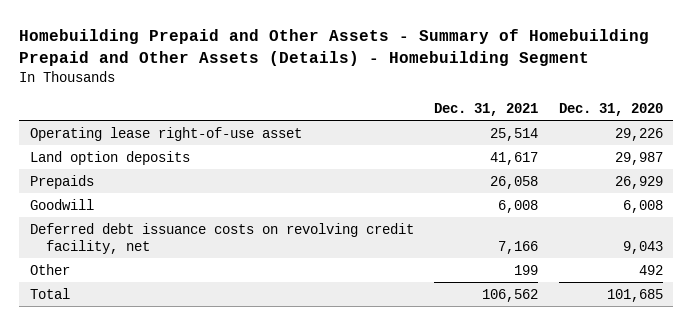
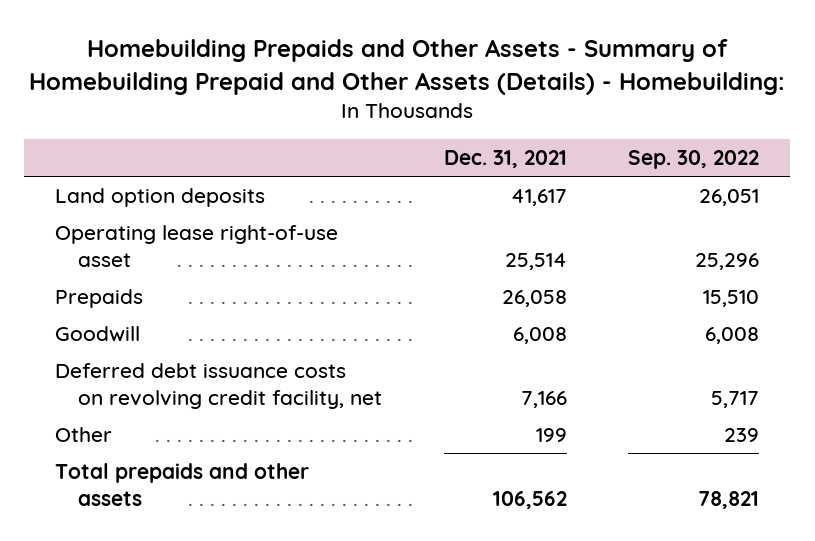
[19,29,650,67] Homebuilding Prepaid and Other Assets - Summary of Homebuilding Prepaid and Other Assets (Details) - Homebuilding Segment -> [29,39,786,95] Homebuilding Prepaids and Other Assets - Summary of Homebuilding Prepaid and Other Assets (Details) - Homebuilding:
[559,102,664,116] Dec. 31, 2020 -> none
none -> [628,150,760,170] Sep. 30, 2022
[29,126,302,141] Operating lease right-of-use asset -> [55,225,339,268] Operating lease right-of-use asset
[29,287,70,299] Total -> [55,463,310,507] Total prepaids and other assets

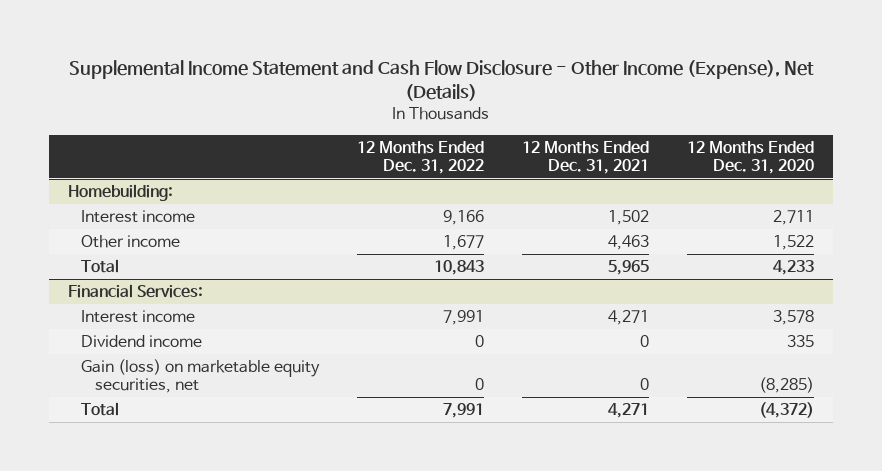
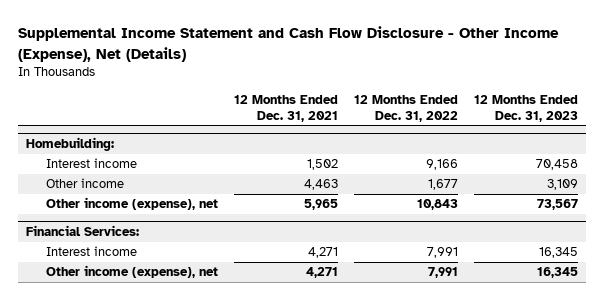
[687,140,815,175] 12 Months Ended Dec. 31, 2020 -> none
none -> [474,94,579,122] 12 Months Ended Dec. 31, 2023
[81,259,120,274] Total -> [45,197,218,211] Other income (expense), net
[81,335,203,348] Dividend income -> none
[81,359,321,394] Gain (loss) on marketable equity securities, net -> none
[81,402,120,417] Total -> [45,265,218,279] Other income (expense), net

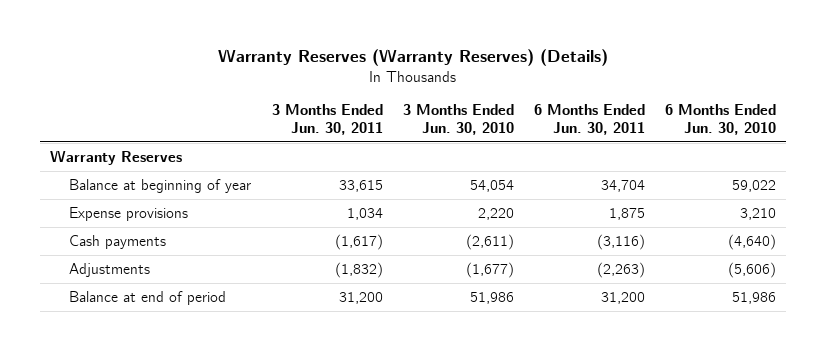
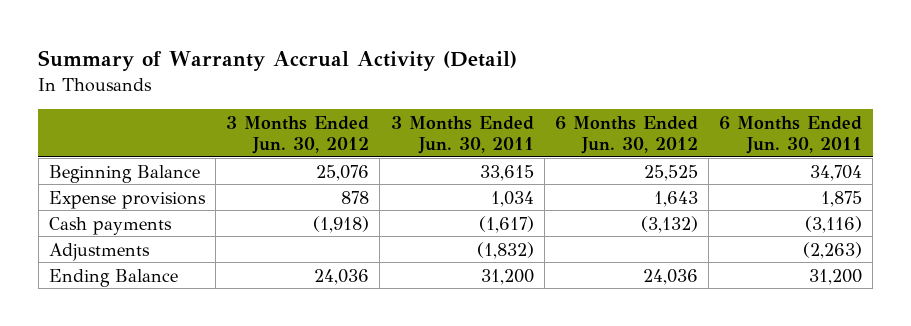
[218,49,609,67] Warranty Reserves (Warranty Reserves) (Details) -> [38,50,518,72] Summary of Warranty Accrual Activity (Detail)
[402,103,514,136] 3 Months Ended Jun. 30, 2010 -> none
[665,103,777,136] 6 Months Ended Jun. 30, 2010 -> none
none -> [226,115,370,154] 3 Months Ended Jun. 30, 2012
none -> [554,115,698,154] 6 Months Ended Jun. 30, 2012
[50,149,183,165] Warranty Reserves -> none
[69,178,252,193] Balance at beginning of year -> [48,164,200,183] Beginning Balance
[69,290,227,305] Balance at end of period -> [48,268,178,287] Ending Balance

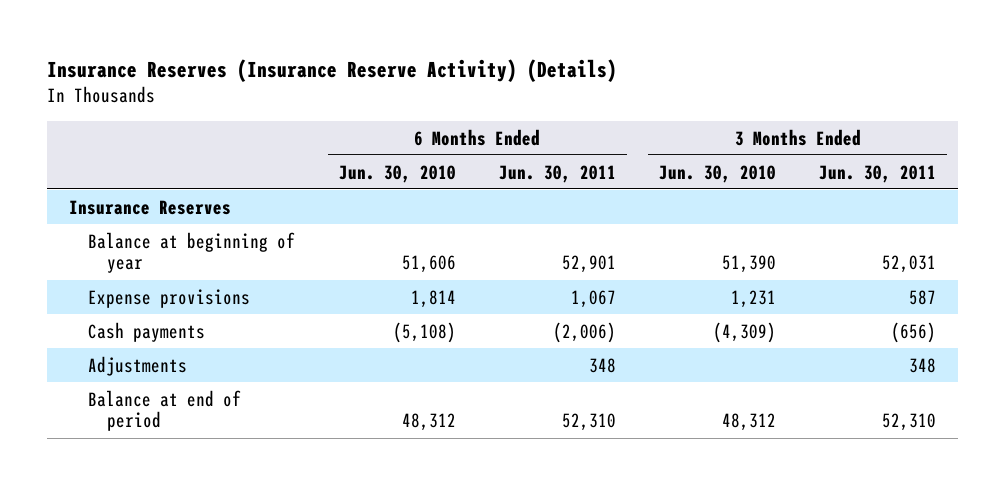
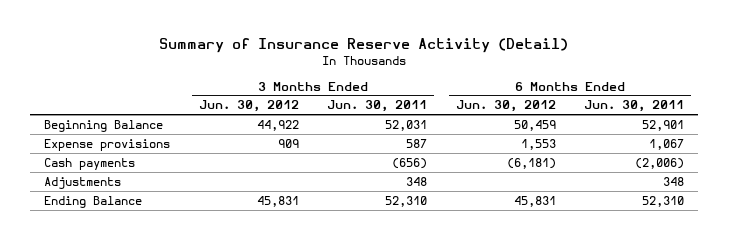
[47,58,618,82] Insurance Reserves (Insurance Reserve Activity) (Details) -> [159,37,569,53] Summary of Insurance Reserve Activity (Detail)
[338,164,456,183] Jun. 30, 2010 -> none
[659,164,777,183] Jun. 30, 2010 -> none
none -> [198,100,299,113] Jun. 30, 2012
none -> [455,100,556,113] Jun. 30, 2012
[69,199,232,215] Insurance Reserves -> none
[88,231,296,274] Balance at beginning of year -> [44,119,164,132] Beginning Balance
[88,389,242,432] Balance at end of period -> [44,195,143,208] Ending Balance

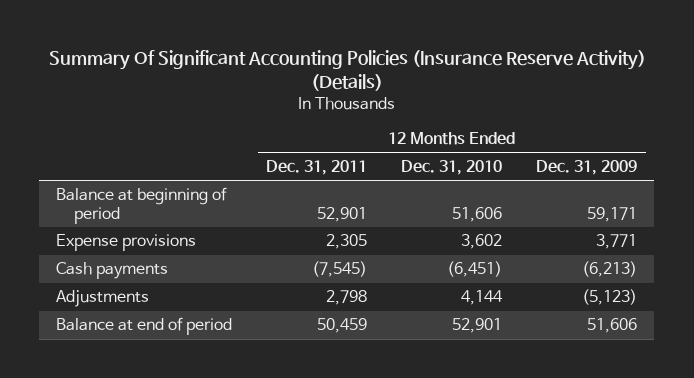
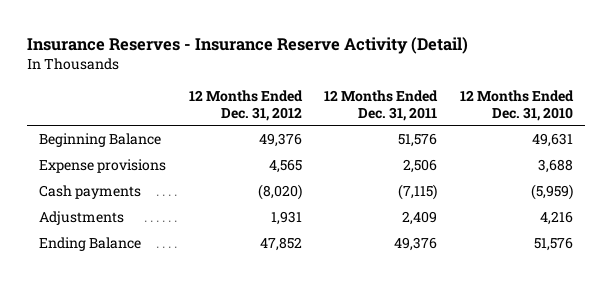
[48,49,646,91] Summary Of Significant Accounting Policies (Insurance Reserve Activity) (Details) -> [27,36,469,54] Insurance Reserves - Insurance Reserve Activity (Detail)
[536,159,638,175] Dec. 31, 2009 -> none
none -> [188,90,303,121] 12 Months Ended Dec. 31, 2012
[56,317,233,336] Balance at end of period -> none
[56,187,228,224] Balance at beginning of period -> [38,133,161,148] Beginning Balance
[317,206,368,222] 52,901 -> [398,133,438,148] 51,576
[452,206,503,222] 51,606 -> [532,133,574,148] 49,631
[326,234,368,250] 2,305 -> [403,159,438,174] 2,506
[461,234,503,250] 3,602 -> [538,159,574,174] 3,688
[312,261,368,278] (7,545) -> [398,184,438,201] (7,115)
[447,261,503,278] (6,451) -> [531,184,574,201] (5,959)
[326,290,368,306] 2,798 -> [402,211,438,226] 2,409
[461,290,504,306] 4,144 -> [540,211,574,226] 4,216
none -> [38,237,141,252] Ending Balance

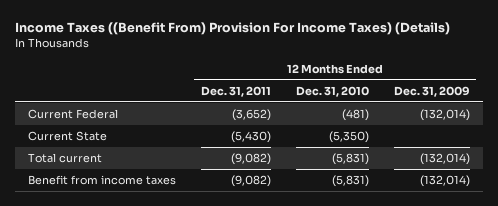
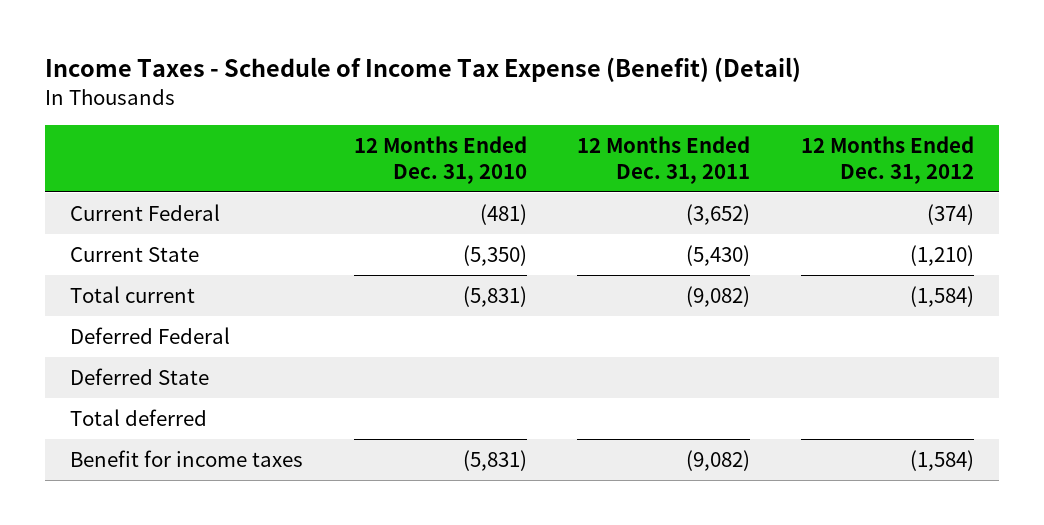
[15,22,451,36] Income Taxes ((Benefit From) Provision For Income Taxes) (Details) -> [45,56,802,82] Income Taxes - Schedule of Income Tax Expense (Benefit) (Detail)
[393,85,470,97] Dec. 31, 2009 -> none
none -> [800,135,974,184] 12 Months Ended Dec. 31, 2012
none -> [70,326,231,344] Deferred Federal
none -> [70,367,210,385] Deferred State
none -> [70,408,208,426] Total deferred
[27,174,176,185] Benefit from income taxes -> [70,449,304,467] Benefit for income taxes

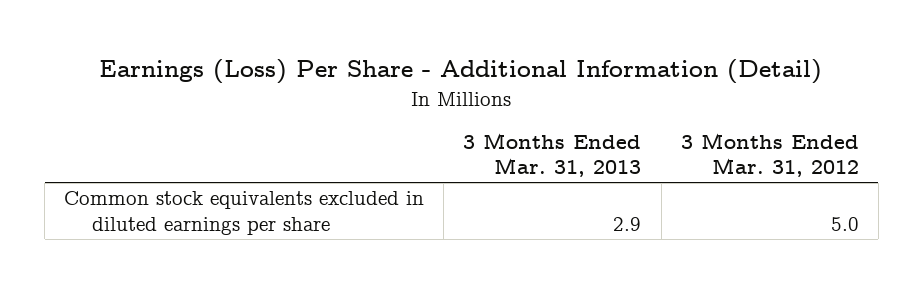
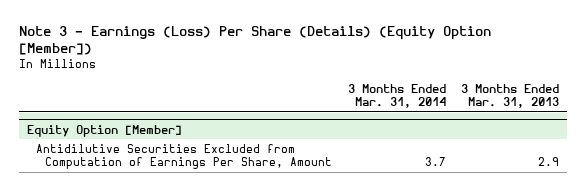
[99,59,823,85] Earnings (Loss) Per Share - Additional Information (Detail) -> [19,26,492,56] Note 3 - Earnings (Loss) Per Share (Details) (Equity Option [Member])
[680,133,859,178] 3 Months Ended Mar. 31, 2012 -> none
none -> [347,83,446,109] 3 Months Ended Mar. 31, 2014
none -> [26,124,182,137] Equity Option [Member]
[64,191,425,235] Common stock equivalents excluded in diluted earnings per share -> [35,143,332,170] Antidilutive Securities Excluded from Computation of Earnings Per Share, Amount

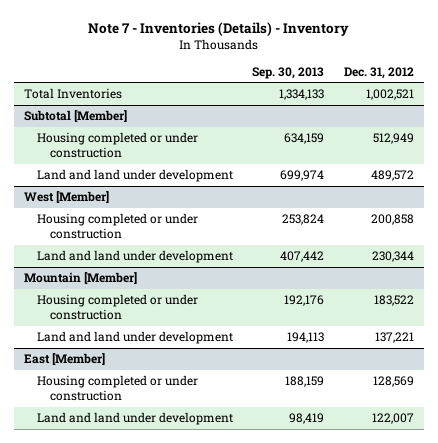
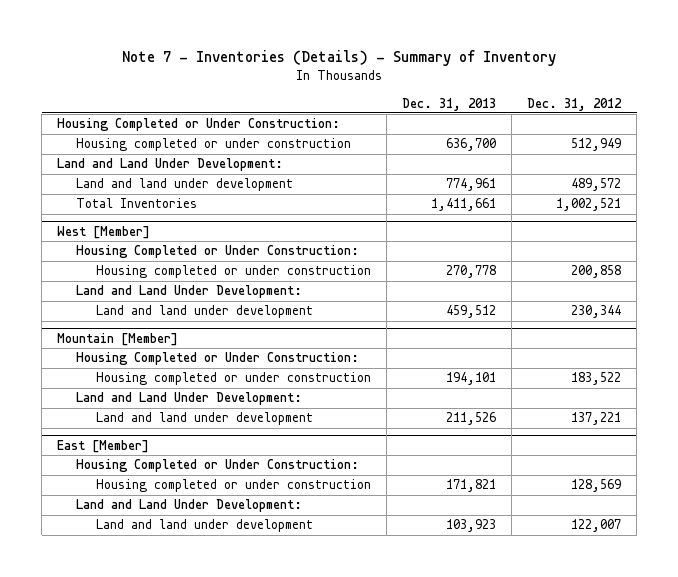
[88,21,350,36] Note 7 - Inventories (Details) - Inventory -> [122,50,557,67] Note 7 - Inventories (Details) - Summary of Inventory
[252,66,325,79] Sep. 30, 2013 -> none
none -> [401,97,496,111] Dec. 31, 2013
[24,110,128,123] Subtotal [Member] -> none
none -> [57,118,341,132] Housing Completed or Under Construction:
none -> [57,158,284,172] Land and Land Under Development:
[24,88,123,100] Total Inventories -> [76,198,198,209] Total Inventories
none -> [76,245,360,259] Housing Completed or Under Construction:
none -> [76,285,303,299] Land and Land Under Development:
none -> [76,352,360,366] Housing Completed or Under Construction:
none -> [76,392,303,406] Land and Land Under Development:
none -> [76,459,360,473] Housing Completed or Under Construction:
none -> [76,499,303,513] Land and Land Under Development:

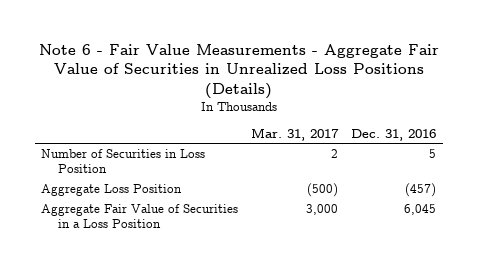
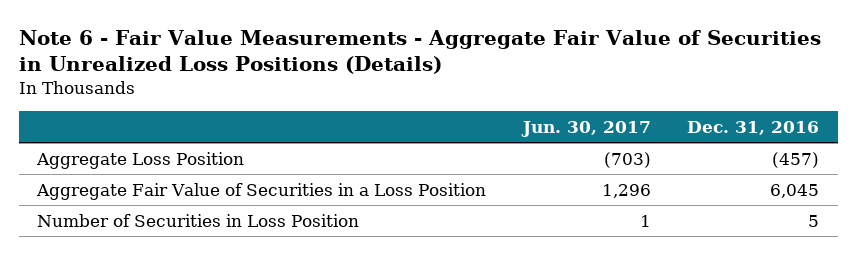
[251,127,340,141] Mar. 31, 2017 -> none
none -> [520,120,651,137] Jun. 30, 2017
[41,149,206,174] Number of Securities in Loss Position -> [37,213,360,227] Number of Securities in Loss Position

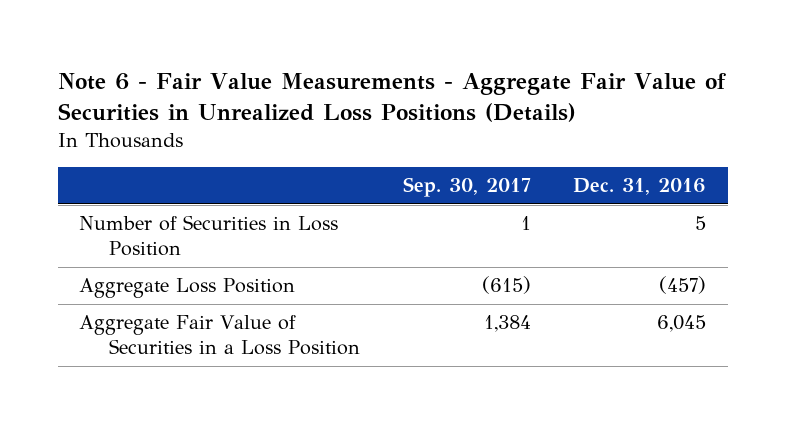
[520,120,651,137] Jun. 30, 2017 -> none
none -> [402,177,531,198] Sep. 30, 2017
[37,213,360,227] Number of Securities in Loss Position -> [79,215,339,257] Number of Securities in Loss Position

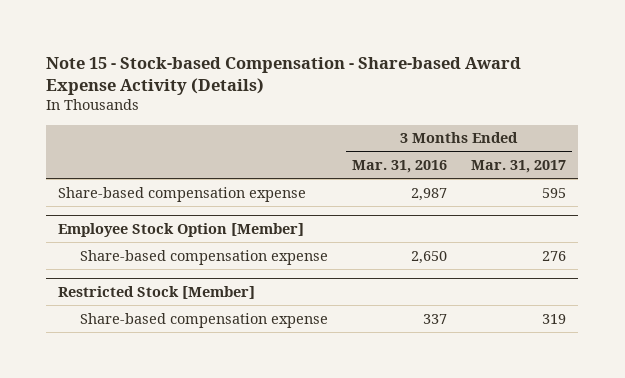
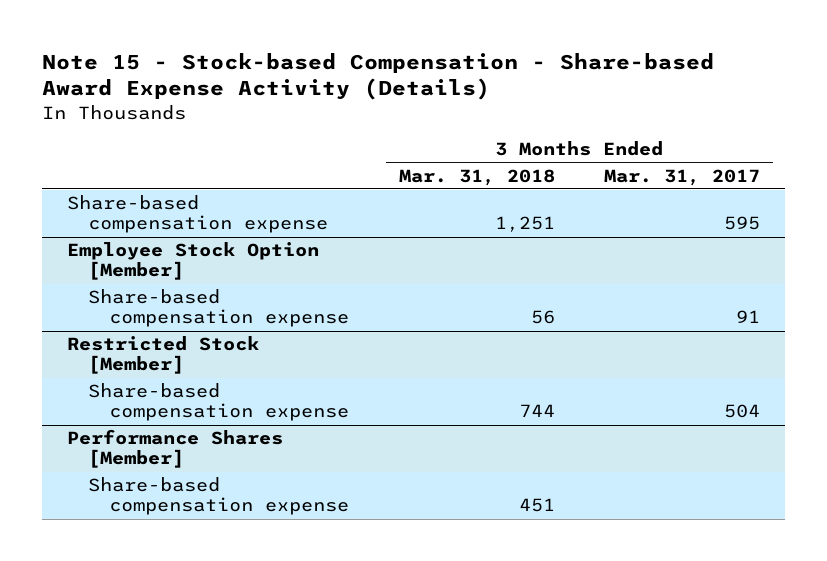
[352,160,448,174] Mar. 31, 2016 -> none
none -> [398,168,555,186] Mar. 31, 2018
[542,250,567,261] 276 -> [736,310,761,324] 91
[542,313,567,324] 319 -> [724,404,761,419] 504
none -> [66,429,283,469] Performance Shares [Member]
none -> [87,477,349,516] Share-based compensation expense

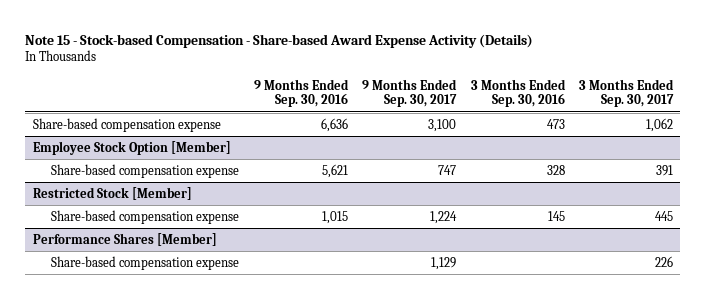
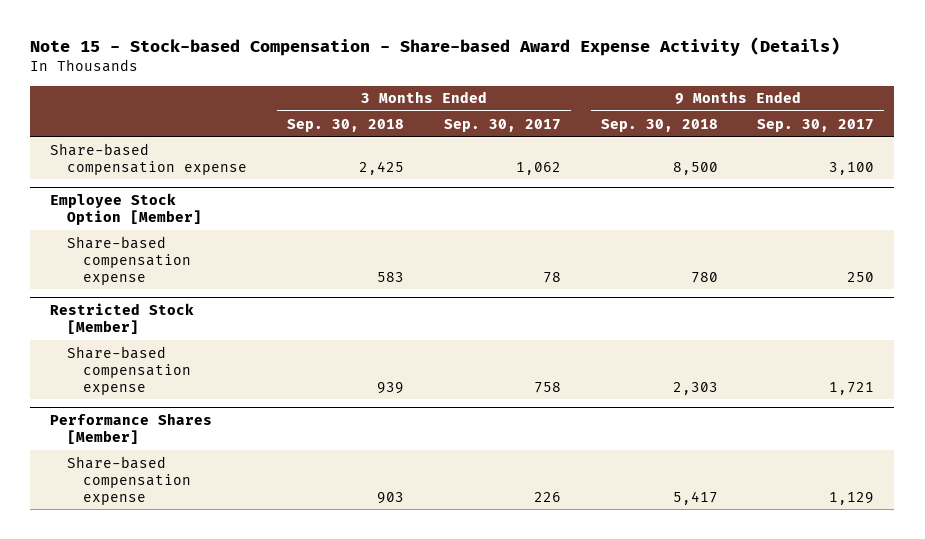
[253,78,349,108] 9 Months Ended Sep. 30, 2016 -> none
[470,78,566,108] 3 Months Ended Sep. 30, 2016 -> none
none -> [286,118,404,132] Sep. 30, 2018
none -> [600,118,718,132] Sep. 30, 2018
[438,164,457,175] 747 -> [847,271,875,282] 250
[656,164,674,176] 391 -> [542,271,561,283] 78
[430,210,458,224] 1,224 -> [829,381,875,395] 1,721
[655,210,674,221] 445 -> [533,381,561,393] 758

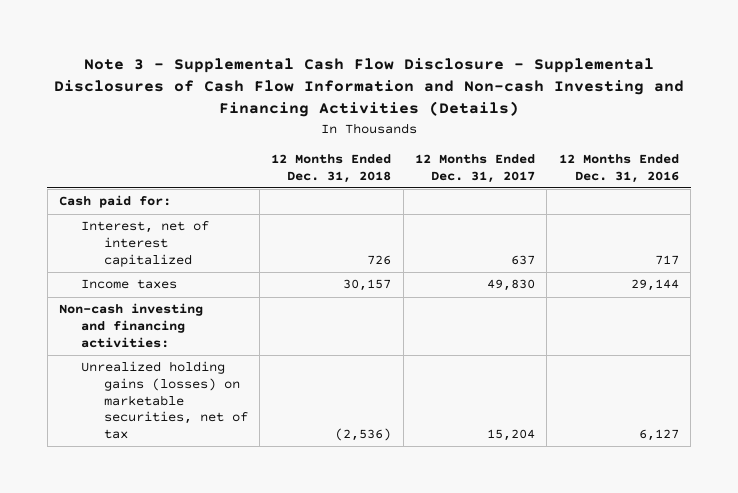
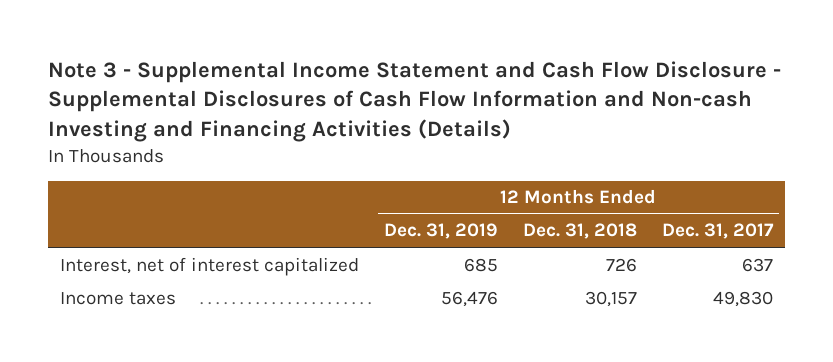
[53,58,684,118] Note 3 - Supplemental Cash Flow Disclosure - Supplemental Disclosures of Cash Flow Information and Non-cash Investing and Financing Activities (Details) -> [47,60,781,142] Note 3 - Supplemental Income Statement and Cash Flow Disclosure - Supplemental Disclosures of Cash Flow Information and Non-cash Investing and Financing Activities (Details)
[558,154,679,183] 12 Months Ended Dec. 31, 2016 -> none
none -> [383,223,498,240] Dec. 31, 2019
[58,195,171,209] Cash paid for: -> none
[58,303,203,348] Non-cash investing and financing activities: -> none
[81,361,248,440] Unrealized holding gains (losses) on marketable securities, net of tax -> none

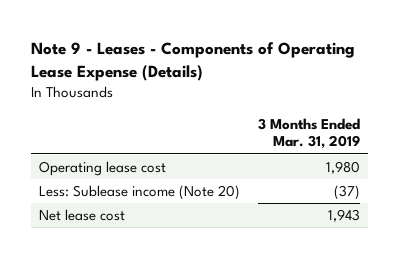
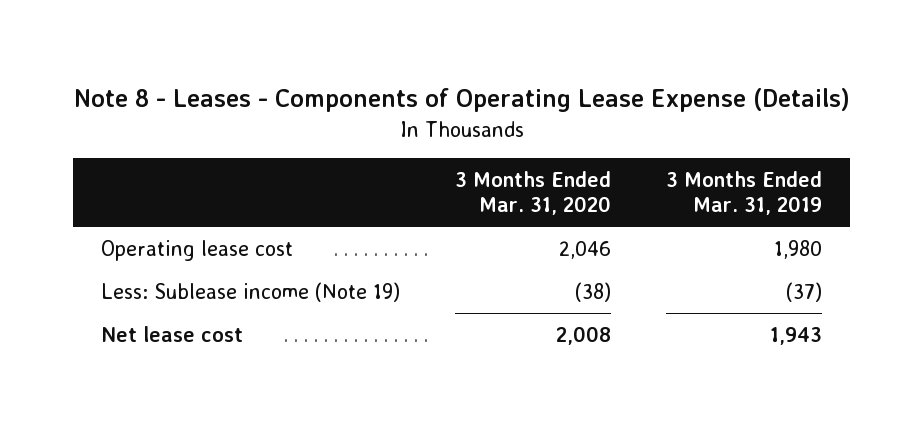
[30,41,355,82] Note 9 - Leases - Components of Operating Lease Expense (Details) -> [73,88,850,113] Note 8 - Leases - Components of Operating Lease Expense (Details)
none -> [455,170,612,216] 3 Months Ended Mar. 31, 2020
[39,185,241,201] Less: Sublease income (Note 20) -> [101,281,401,302] Less: Sublease income (Note 19)

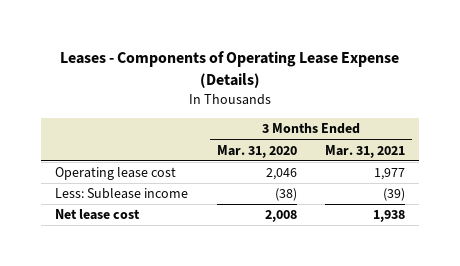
[73,88,850,113] Note 8 - Leases - Components of Operating Lease Expense (Details) -> [60,50,400,88] Leases - Components of Operating Lease Expense (Details)
[666,170,823,216] 3 Months Ended Mar. 31, 2019 -> none
none -> [324,144,405,158] Mar. 31, 2021
[101,281,401,302] Less: Sublease income (Note 19) -> [55,188,189,200] Less: Sublease income

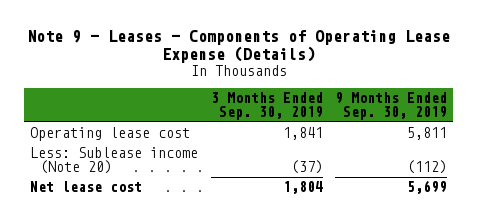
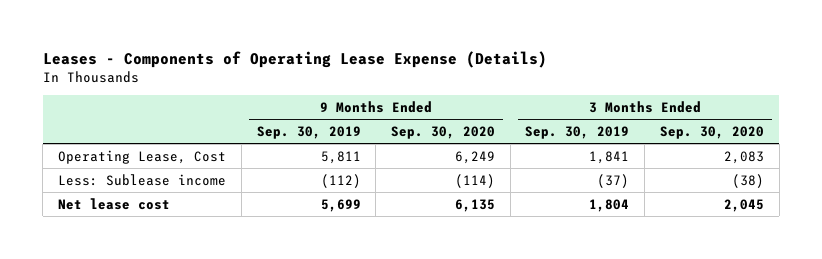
[26,30,450,64] Note 9 - Leases - Components of Operating Lease Expense (Details) -> [42,50,547,68] Leases - Components of Operating Lease Expense (Details)
none -> [391,125,496,139] Sep. 30, 2020
none -> [659,125,764,139] Sep. 30, 2020
[30,127,191,142] Operating lease cost -> [58,149,227,164] Operating Lease, Cost
[30,147,199,175] Less: Sublease income (Note 20) -> [58,173,227,186] Less: Sublease income

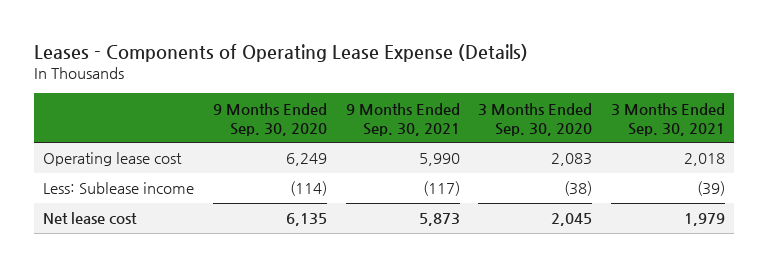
[256,125,361,139] Sep. 30, 2019 -> none
[525,125,630,139] Sep. 30, 2019 -> none
none -> [345,102,460,136] 9 Months Ended Sep. 30, 2021
none -> [610,102,725,136] 3 Months Ended Sep. 30, 2021
[58,149,227,164] Operating Lease, Cost -> [43,152,183,167] Operating lease cost

